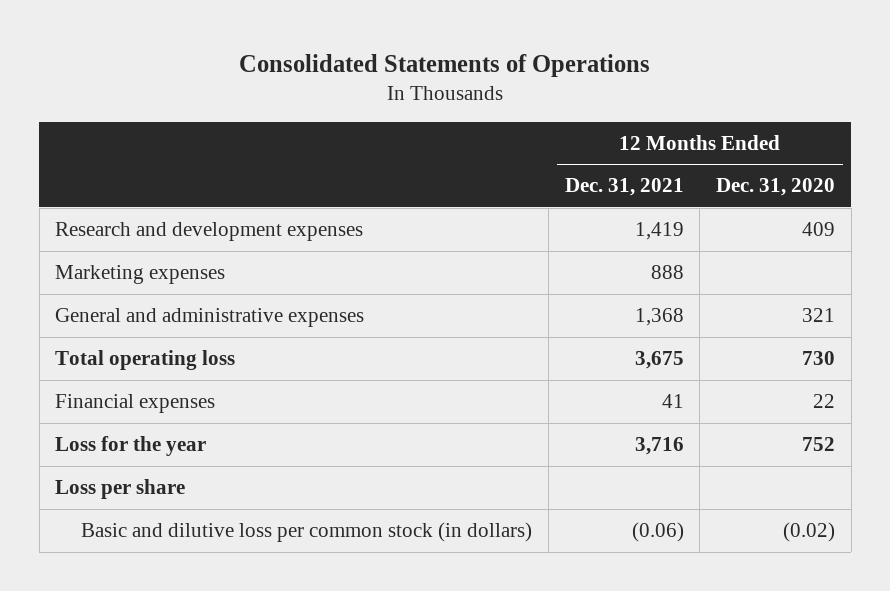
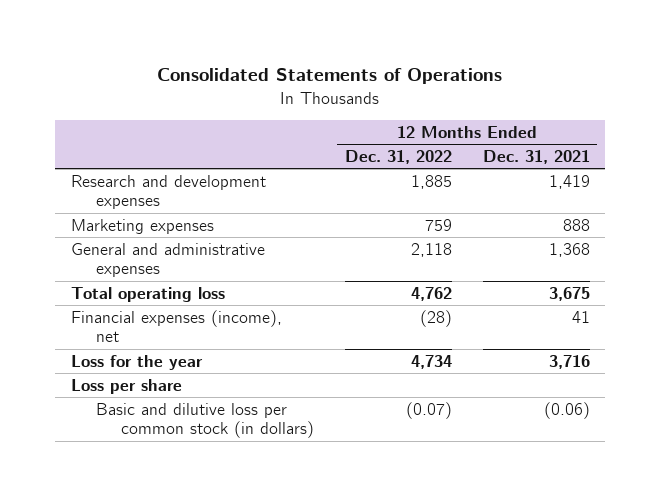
[716,178,836,197] Dec. 31, 2020 -> none
none -> [344,150,452,165] Dec. 31, 2022
[55,394,216,414] Financial expenses -> [70,309,282,343] Financial expenses (income), net

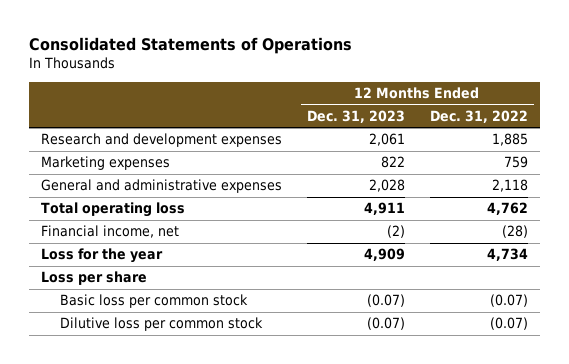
[482,150,590,165] Dec. 31, 2021 -> none
none -> [306,109,405,123] Dec. 31, 2023
[70,309,282,343] Financial expenses (income), net -> [40,225,179,239] Financial income, net
[95,402,315,439] Basic and dilutive loss per common stock (in dollars) -> [60,294,249,309] Basic loss per common stock
none -> [60,317,264,332] Dilutive loss per common stock

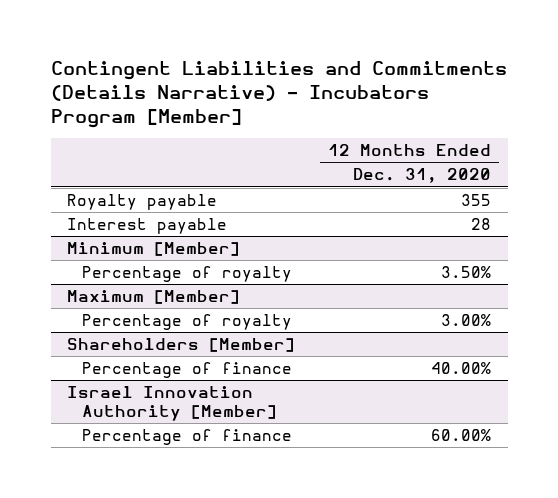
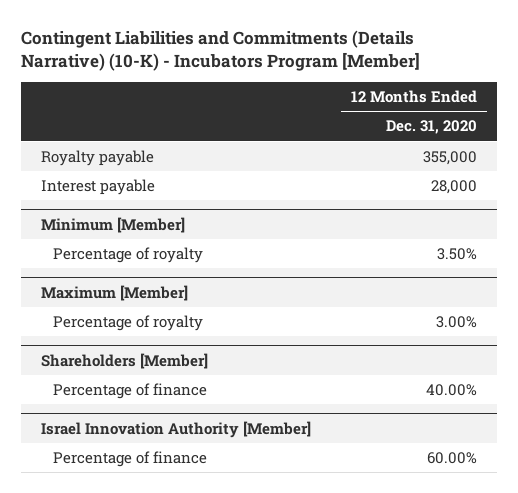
[50,60,507,128] Contingent Liabilities and Commitments (Details Narrative) - Incubators Program [Member] -> [20,29,420,71] Contingent Liabilities and Commitments (Details Narrative) (10-K) - Incubators Program [Member]
[461,194,492,207] 355 -> [423,151,478,166] 355,000
[471,218,492,231] 28 -> [431,180,478,195] 28,000

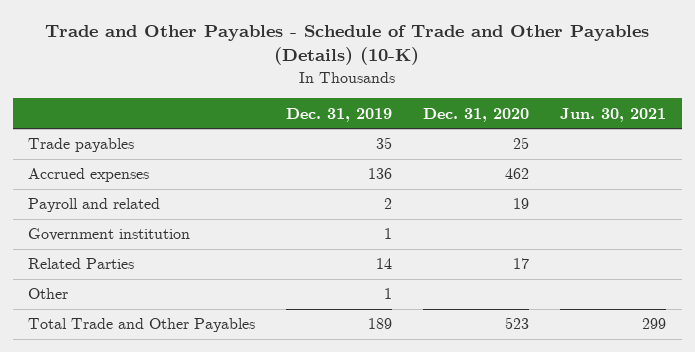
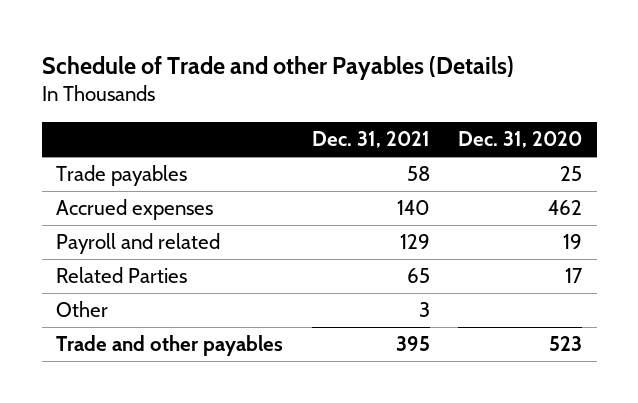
[45,25,650,66] Trade and Other Payables - Schedule of Trade and Other Payables (Details) (10-K) -> [41,55,514,80] Schedule of Trade and other Payables (Details)
[286,107,393,122] Dec. 31, 2019 -> none
[560,107,667,122] Jun. 30, 2021 -> none
none -> [311,131,430,149] Dec. 31, 2021
[28,228,191,242] Government institution -> none
[28,318,256,333] Total Trade and Other Payables -> [55,335,283,357] Trade and other payables

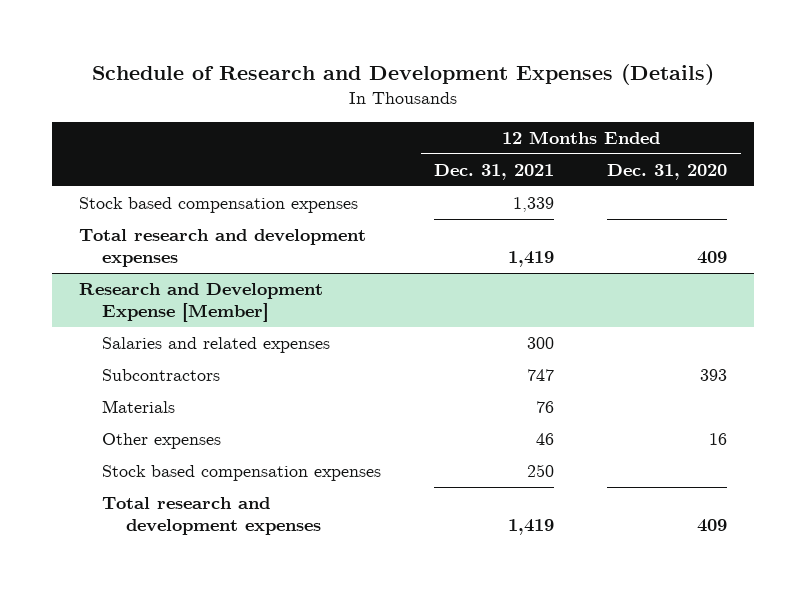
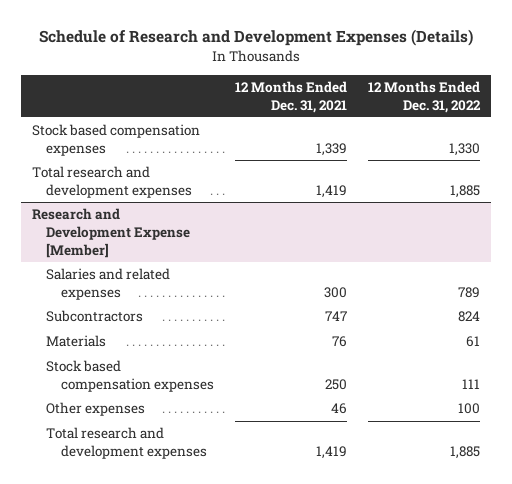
[607,163,728,180] Dec. 31, 2020 -> none
none -> [368,80,482,113] 12 Months Ended Dec. 31, 2022
[102,433,222,450] Other expenses -> [46,402,146,417] Other expenses

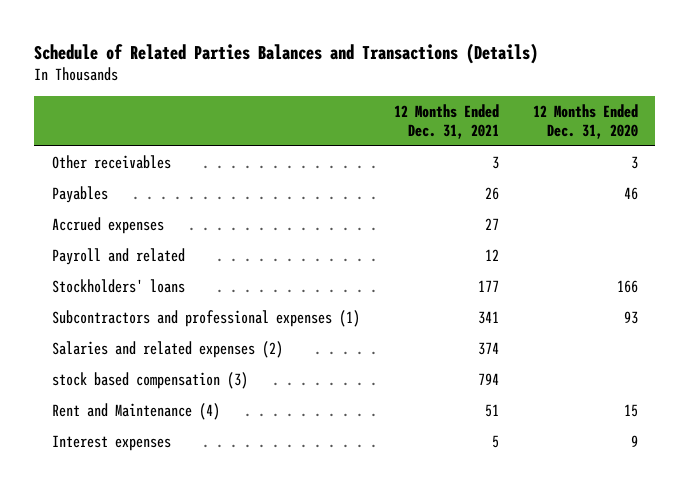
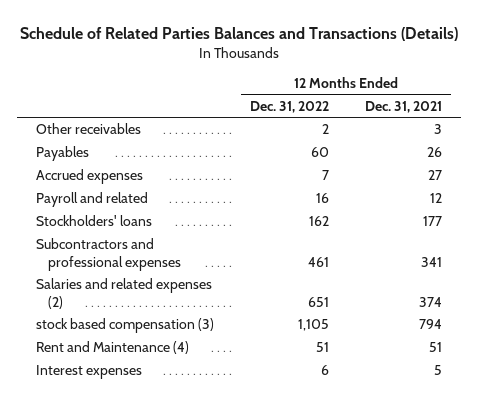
[533,104,639,139] 12 Months Ended Dec. 31, 2020 -> none
none -> [250,100,330,113] Dec. 31, 2022
[51,309,360,327] Subcontractors and professional expenses (1) -> [35,238,181,271] Subcontractors and professional expenses

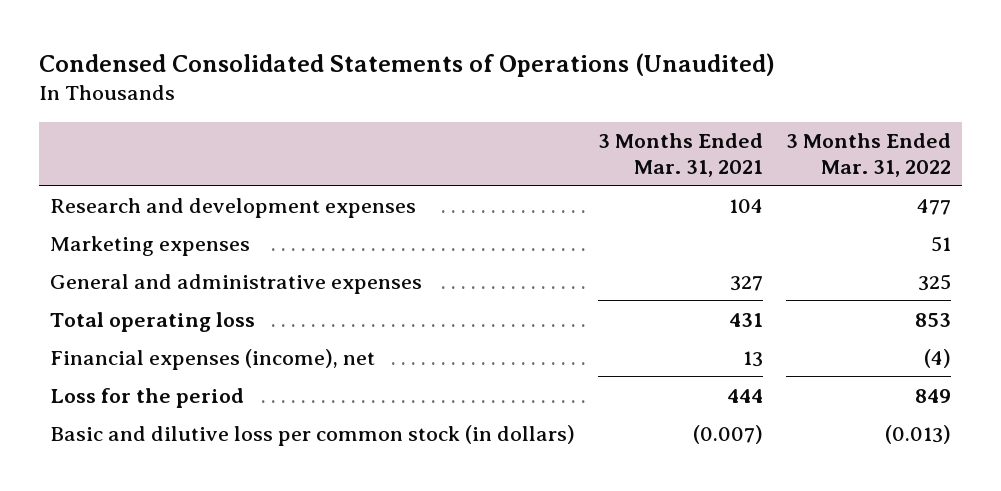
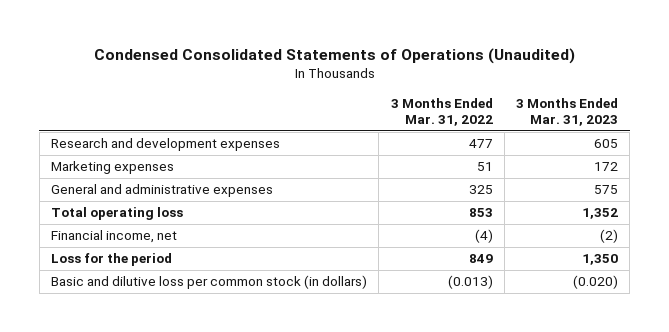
[597,133,763,177] 3 Months Ended Mar. 31, 2021 -> none
none -> [516,97,619,127] 3 Months Ended Mar. 31, 2023
[49,348,375,370] Financial expenses (income), net -> [51,230,178,244] Financial income, net

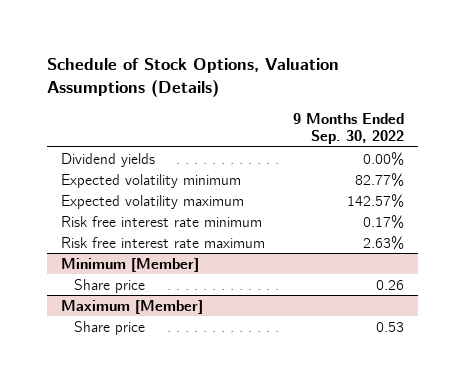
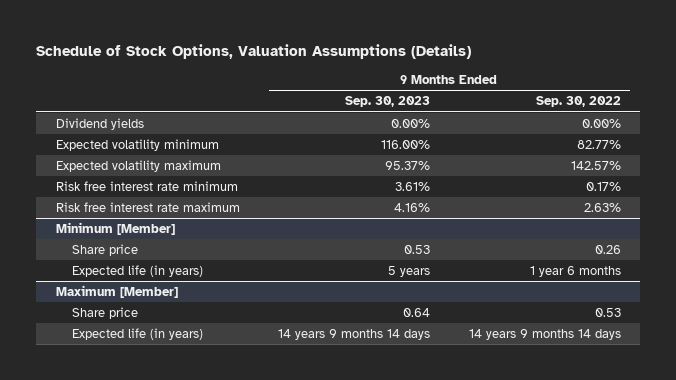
none -> [345,96,431,108] Sep. 30, 2023
none -> [71,264,203,277] Expected life (in years)
none -> [71,327,203,340] Expected life (in years)

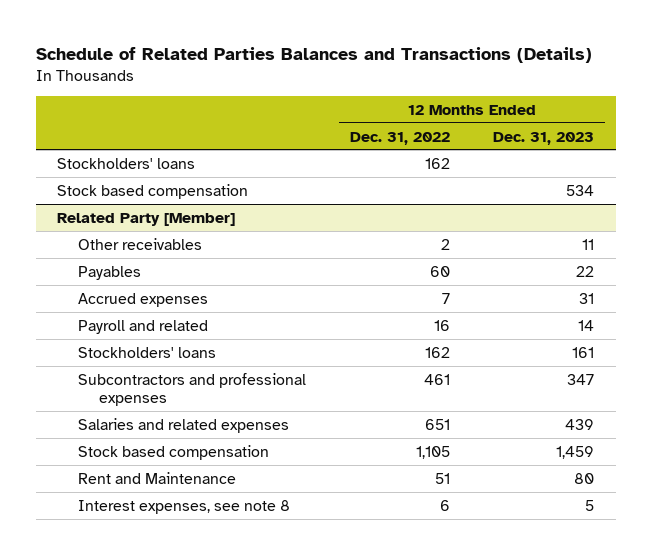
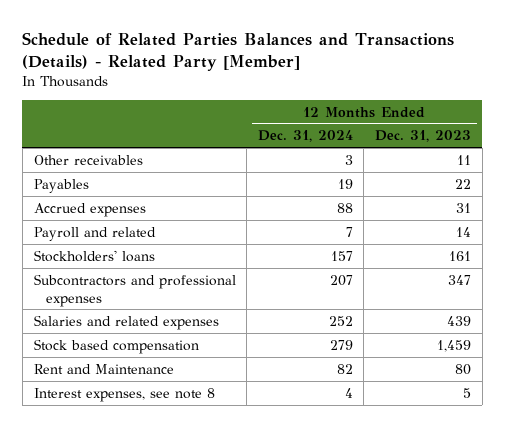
[35,46,592,63] Schedule of Related Parties Balances and Transactions (Details) -> [22,31,455,71] Schedule of Related Parties Balances and Transactions (Details) - Related Party [Member]
[349,131,450,145] Dec. 31, 2022 -> none
none -> [257,130,353,143] Dec. 31, 2024
[57,157,196,169] Stockholders' loans -> none
[57,183,249,199] Stock based compensation -> none
[57,212,236,226] Related Party [Member] -> none

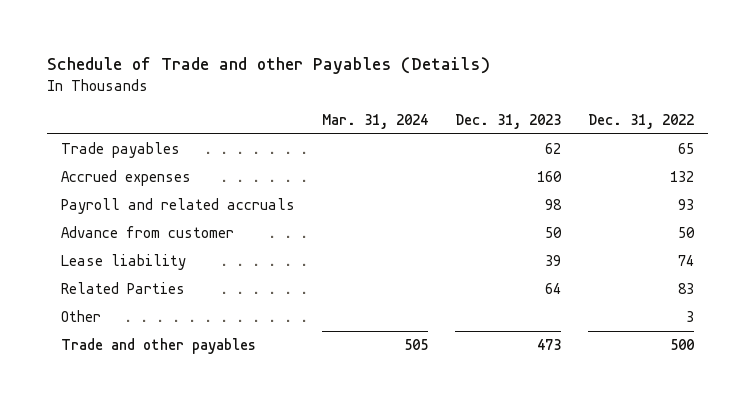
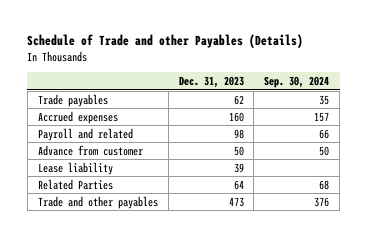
[321,114,428,130] Mar. 31, 2024 -> none
[588,114,695,130] Dec. 31, 2022 -> none
none -> [264,75,330,88] Sep. 30, 2024
[60,198,295,215] Payroll and related accruals -> [37,127,133,141] Payroll and related
[60,310,101,323] Other -> none

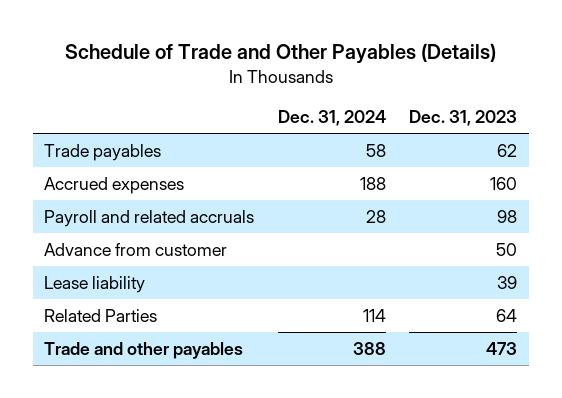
[27,34,304,49] Schedule of Trade and other Payables (Details) -> [64,43,496,65] Schedule of Trade and Other Payables (Details)
[264,75,330,88] Sep. 30, 2024 -> none
none -> [277,109,386,126] Dec. 31, 2024
[37,127,133,141] Payroll and related -> [44,209,255,227] Payroll and related accruals

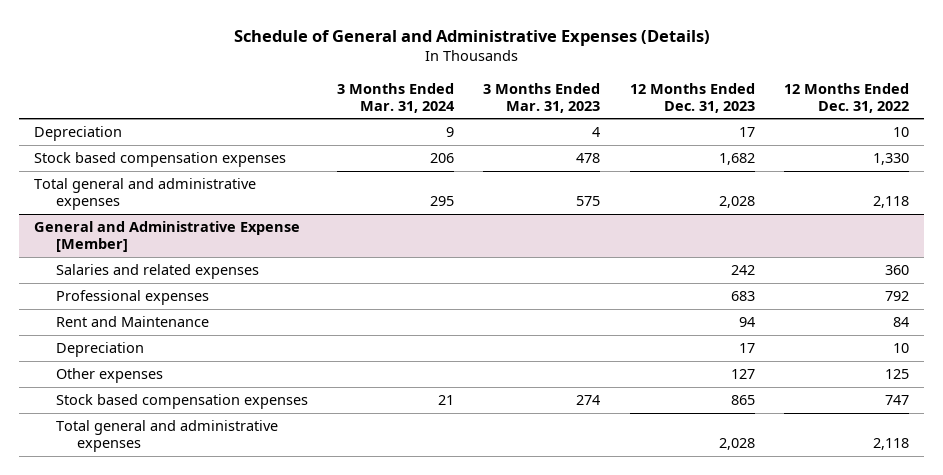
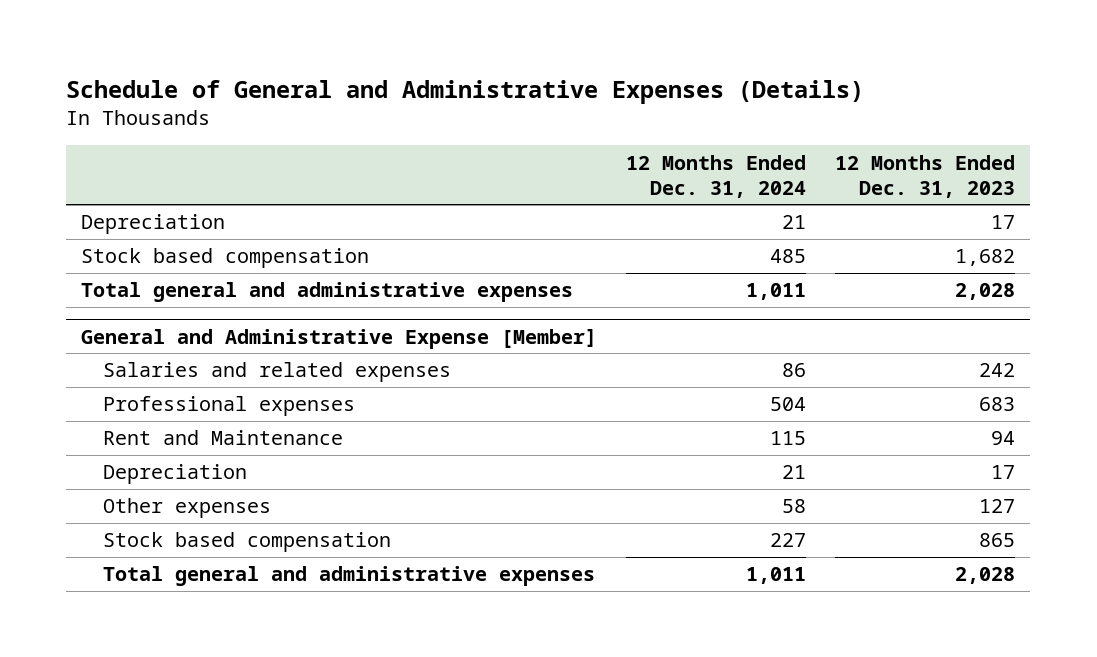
[336,82,455,113] 3 Months Ended Mar. 31, 2024 -> none
[483,82,601,113] 3 Months Ended Mar. 31, 2023 -> none
[784,82,910,113] 12 Months Ended Dec. 31, 2022 -> none
none -> [626,154,807,198] 12 Months Ended Dec. 31, 2024
[34,152,287,168] Stock based compensation expenses -> [81,248,370,269] Stock based compensation
[55,394,308,410] Stock based compensation expenses -> [102,532,391,553] Stock based compensation

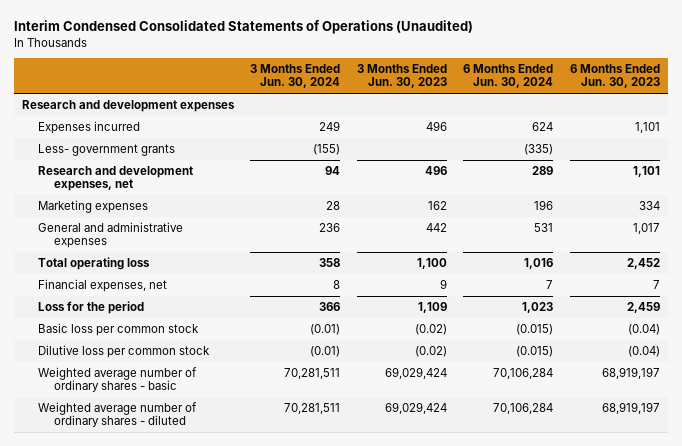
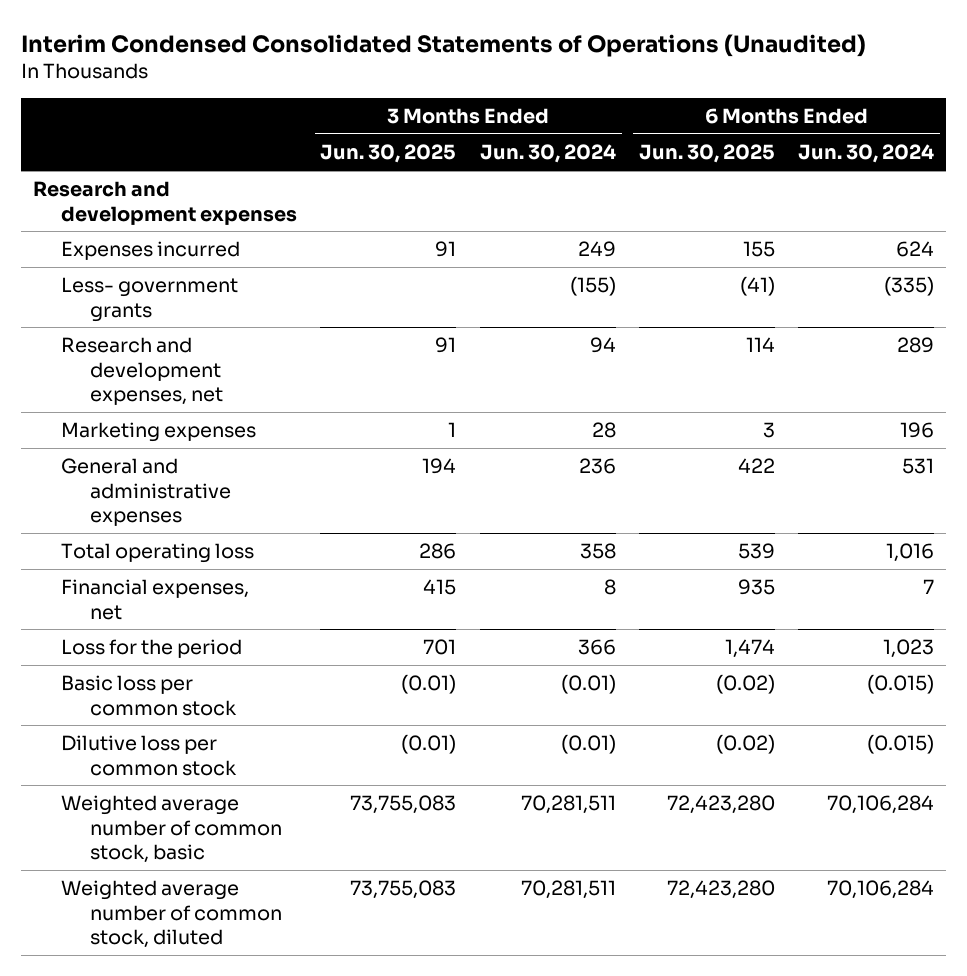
[356,64,447,89] 3 Months Ended Jun. 30, 2023 -> none
[569,64,660,89] 6 Months Ended Jun. 30, 2023 -> none
none -> [320,144,457,164] Jun. 30, 2025
none -> [638,144,775,164] Jun. 30, 2025
[37,367,197,393] Weighted average number of ordinary shares - basic -> [61,795,282,863] Weighted average number of common stock, basic
[37,402,197,428] Weighted average number of ordinary shares - diluted -> [61,880,282,948] Weighted average number of common stock, diluted

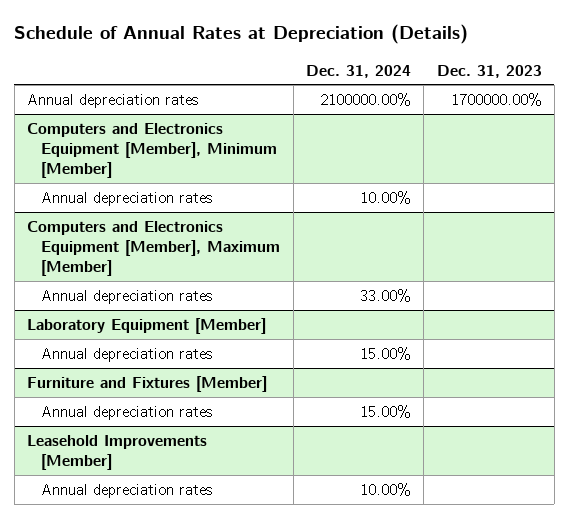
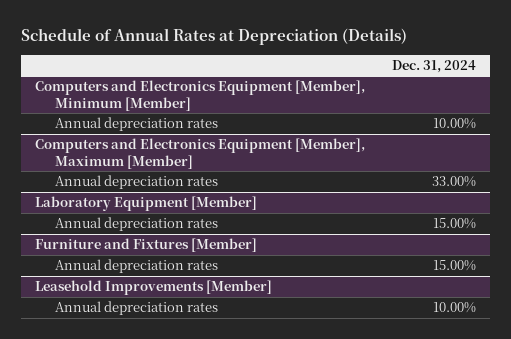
[436,64,542,78] Dec. 31, 2023 -> none
[27,94,199,109] Annual depreciation rates -> none

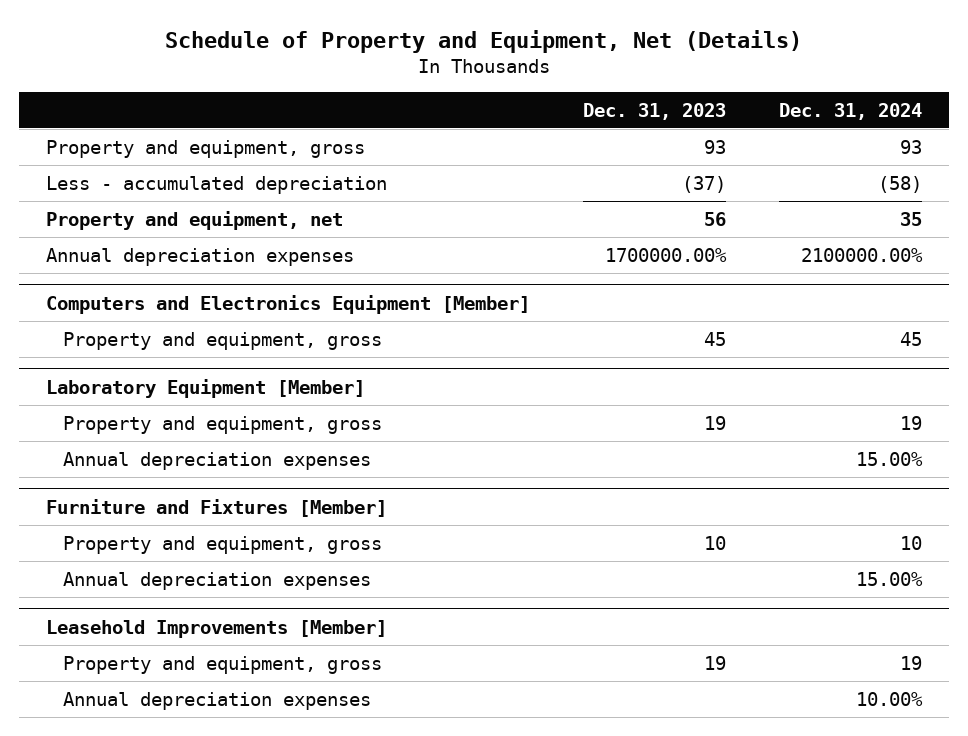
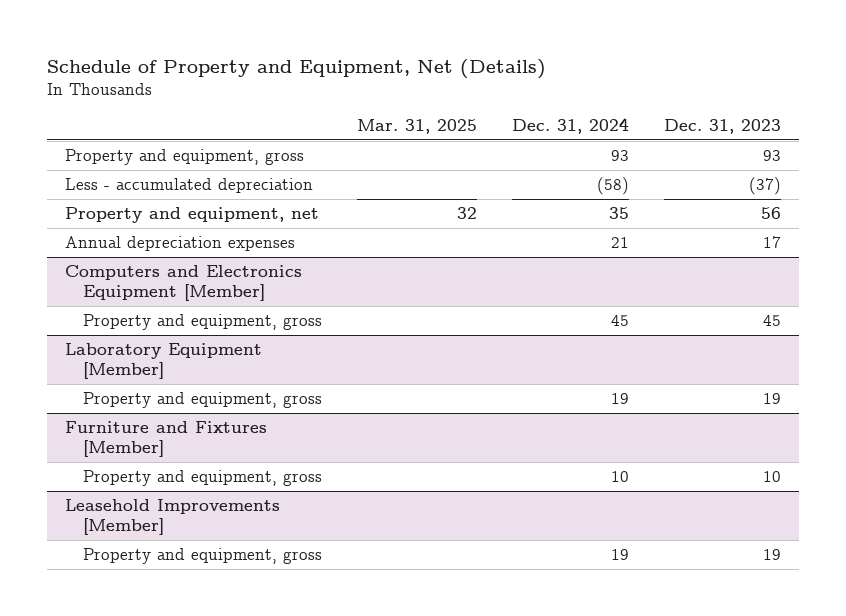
none -> [357,119,478,135] Mar. 31, 2025
[605,247,728,262] 1700000.00% -> [763,236,782,249] 17
[801,247,924,262] 2100000.00% -> [611,237,630,249] 21
[62,451,371,470] Annual depreciation expenses -> none
[62,571,371,590] Annual depreciation expenses -> none
[62,691,371,710] Annual depreciation expenses -> none

